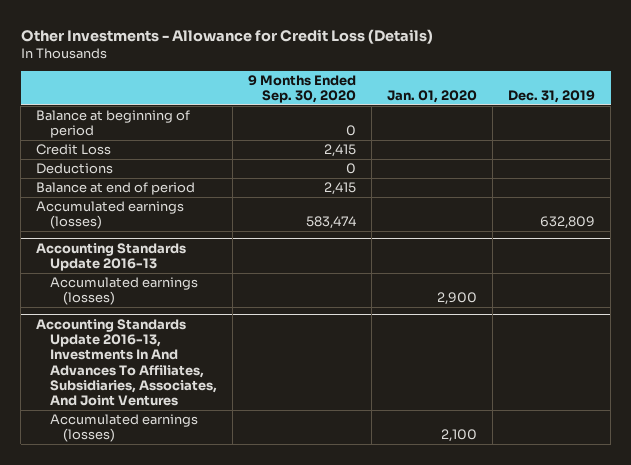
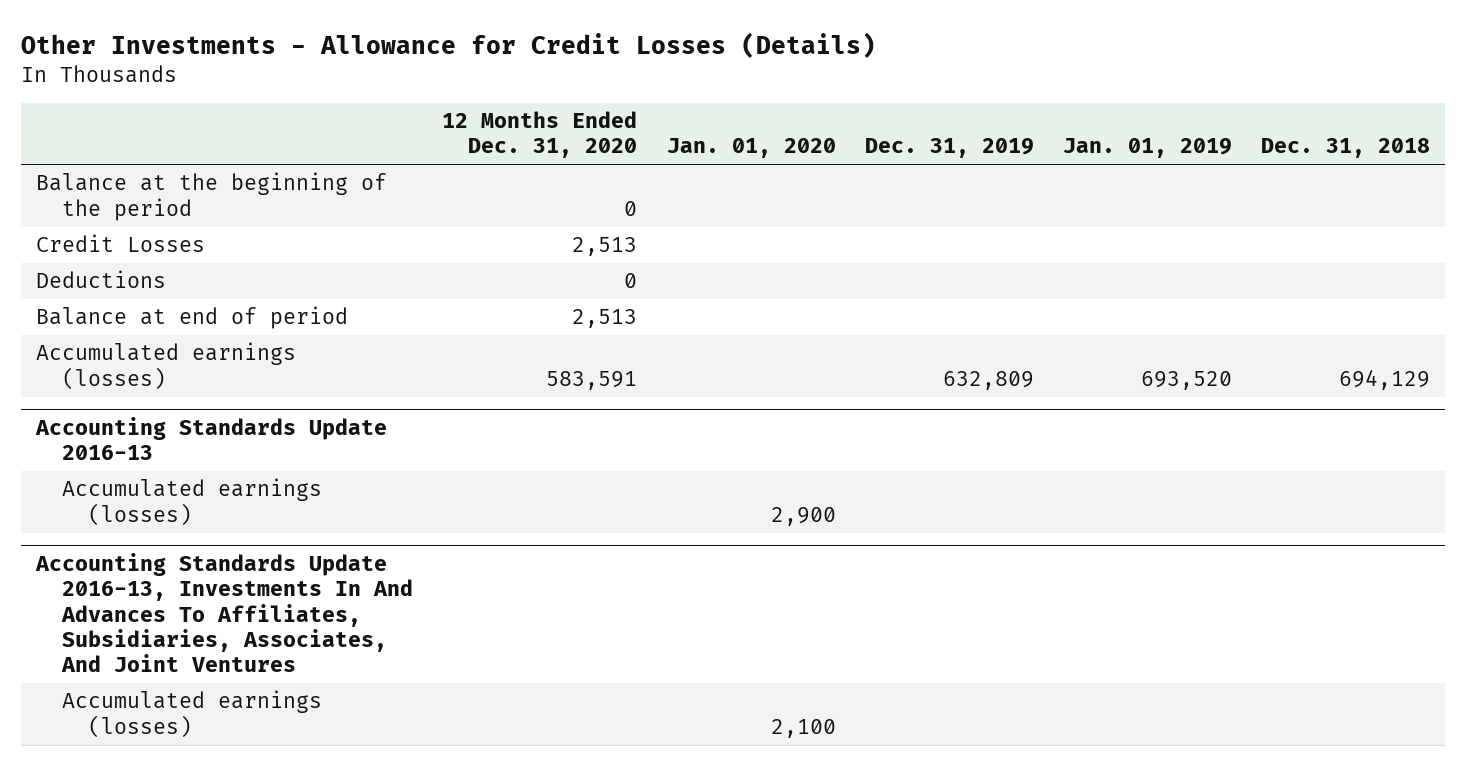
[20,28,433,44] Other Investments - Allowance for Credit Loss (Details) -> [21,31,877,58] Other Investments - Allowance for Credit Losses (Details)
[247,74,356,104] 9 Months Ended Sep. 30, 2020 -> none
none -> [442,111,638,159] 12 Months Ended Dec. 31, 2020
none -> [1063,138,1233,159] Jan. 01, 2019
none -> [1261,138,1431,159] Dec. 31, 2018
[36,110,191,139] Balance at beginning of period -> [35,172,387,221] Balance at the beginning of the period
[36,144,112,156] Credit Loss -> [35,234,205,253] Credit Losses

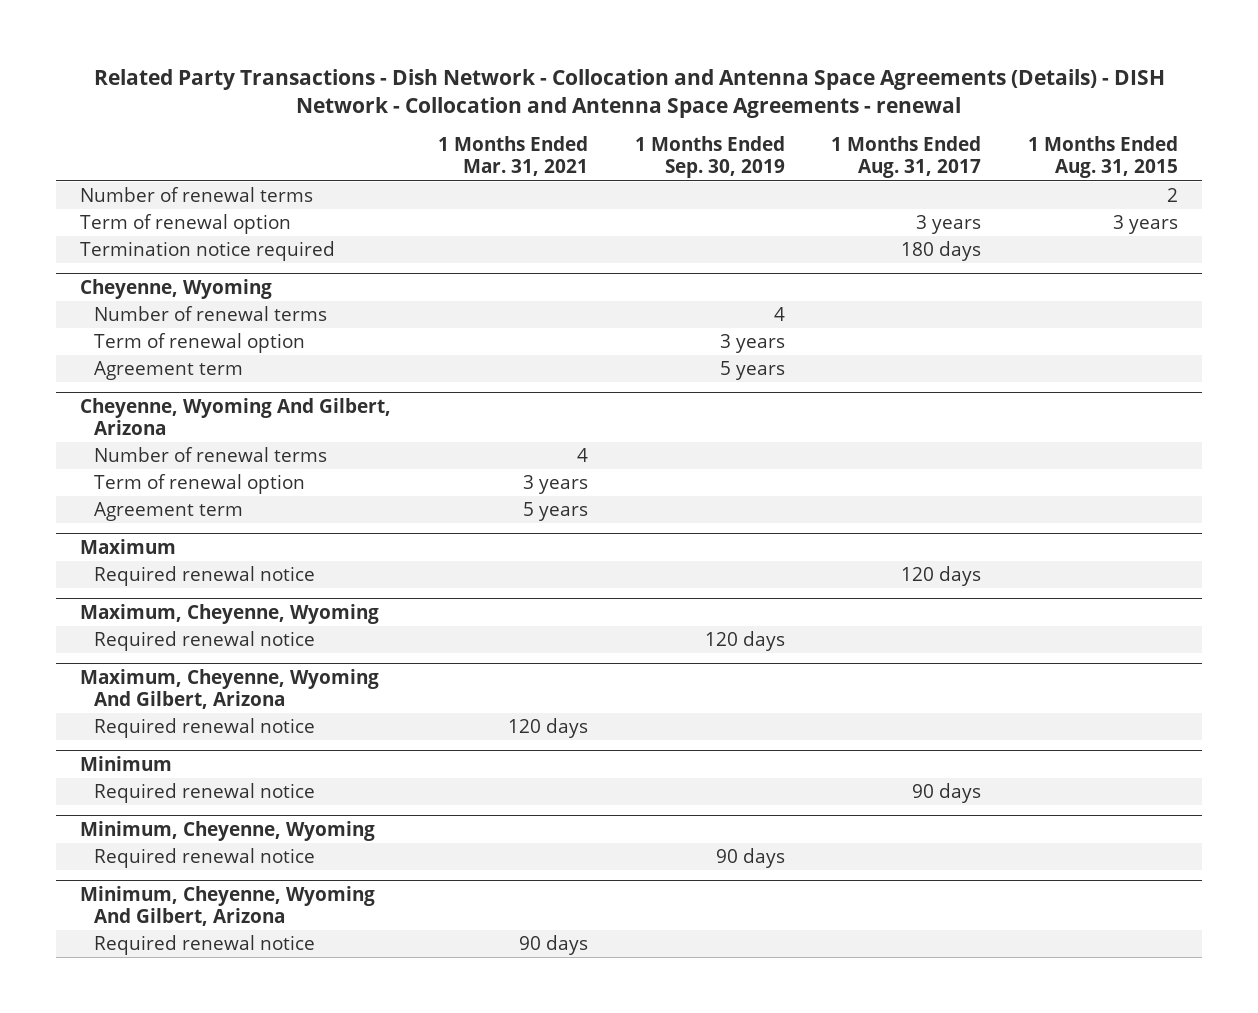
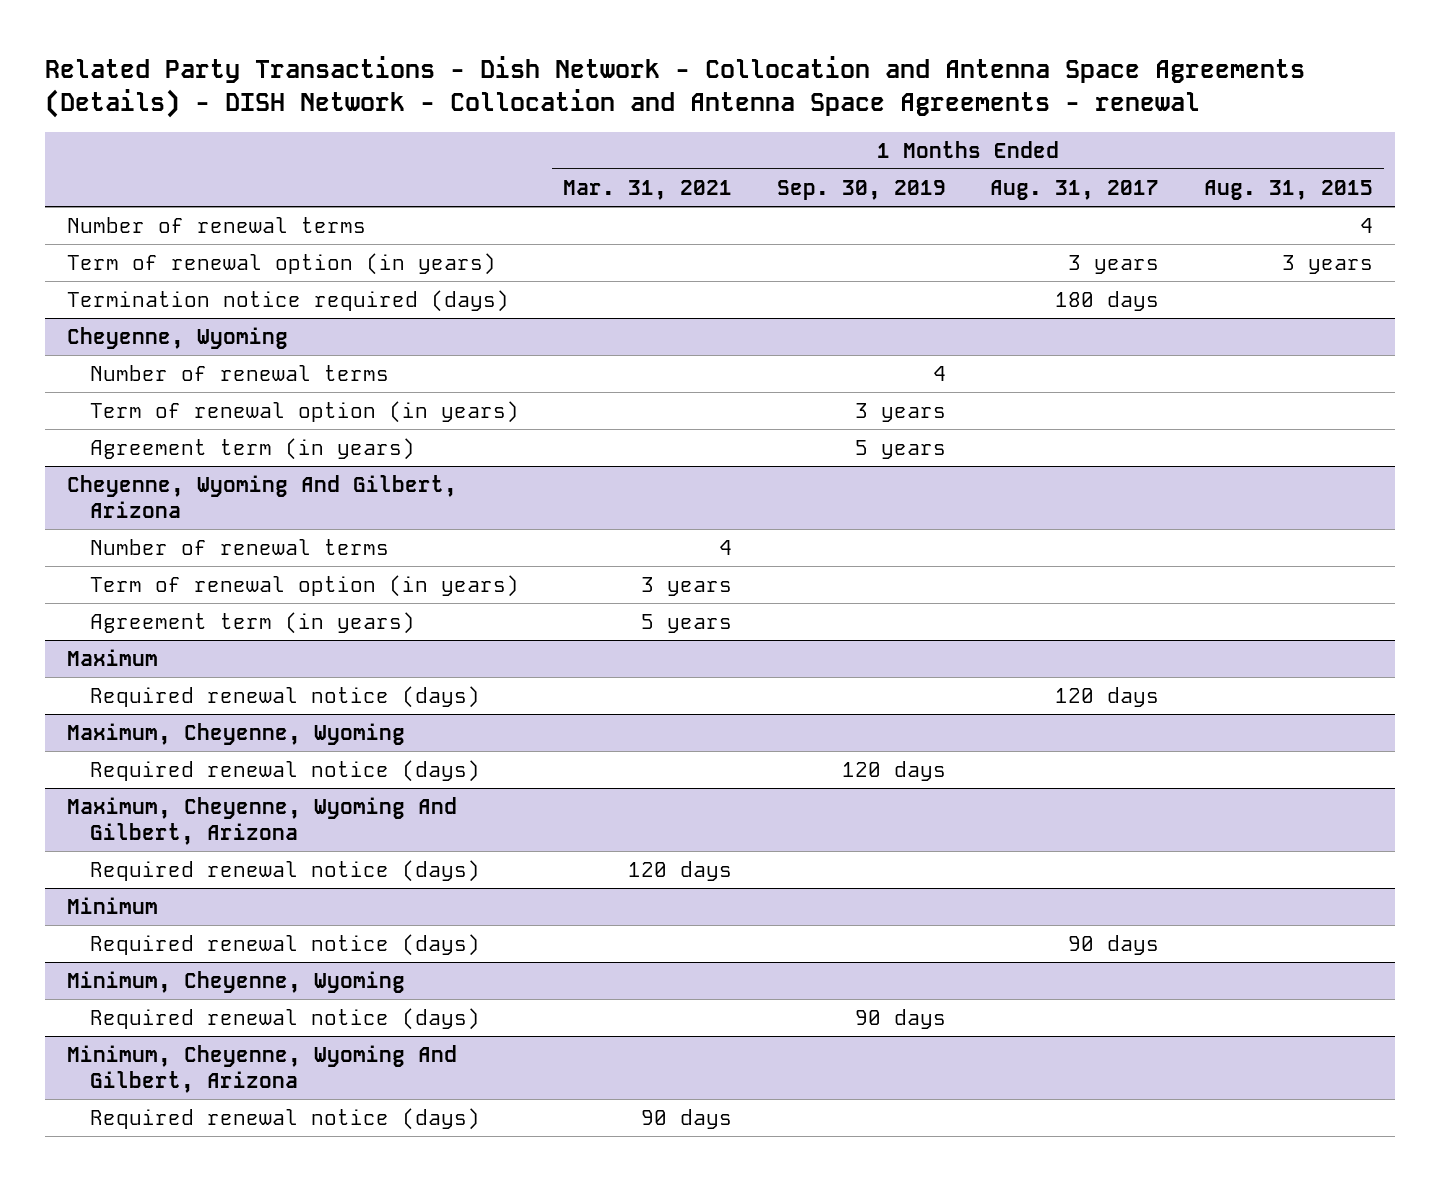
[1167,188,1179,203] 2 -> [1359,217,1373,233] 4
[79,214,291,235] Term of renewal option -> [67,252,497,275] Term of renewal option (in years)
[79,241,335,262] Termination notice required -> [67,289,510,312] Termination notice required (days)
[94,333,306,354] Term of renewal option -> [89,400,519,423] Term of renewal option (in years)
[94,361,244,381] Agreement term -> [89,437,415,460] Agreement term (in years)
[94,474,306,495] Term of renewal option -> [89,574,519,597] Term of renewal option (in years)
[94,502,244,522] Agreement term -> [89,611,415,634] Agreement term (in years)
[94,566,316,587] Required renewal notice -> [89,685,480,708] Required renewal notice (days)
[94,631,316,652] Required renewal notice -> [89,759,480,782] Required renewal notice (days)
[94,718,316,739] Required renewal notice -> [89,859,480,882] Required renewal notice (days)
[94,783,316,804] Required renewal notice -> [89,933,480,956] Required renewal notice (days)
[94,848,316,869] Required renewal notice -> [89,1007,480,1030] Required renewal notice (days)
[94,935,316,956] Required renewal notice -> [89,1107,480,1130] Required renewal notice (days)

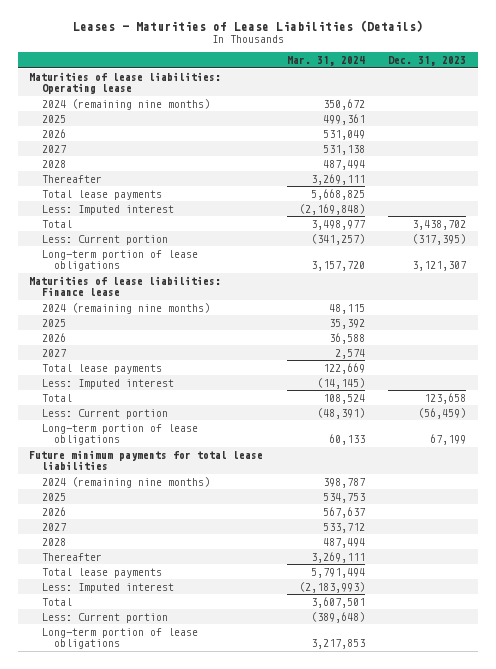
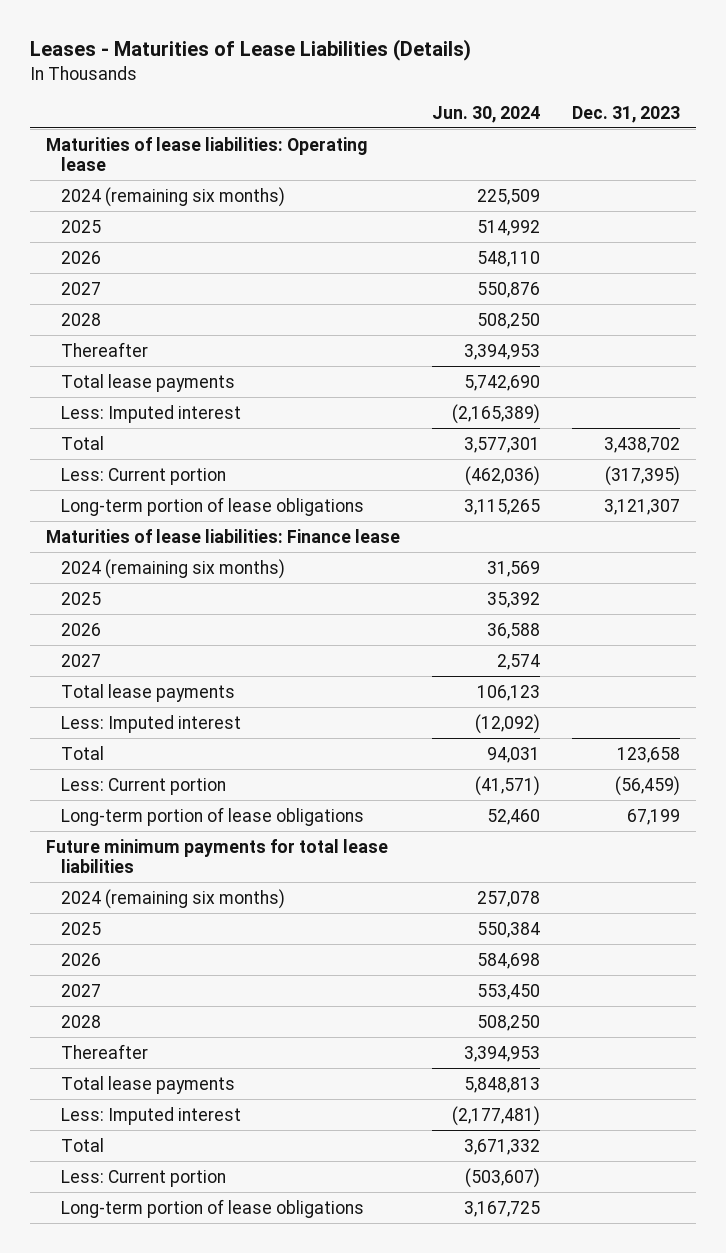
[286,56,365,67] Mar. 31, 2024 -> none
none -> [431,105,540,123] Jun. 30, 2024
[41,98,210,110] 2024 (remaining nine months) -> [60,186,285,207] 2024 (remaining six months)
[41,302,210,314] 2024 (remaining nine months) -> [60,558,285,579] 2024 (remaining six months)
[41,476,210,488] 2024 (remaining nine months) -> [60,888,285,909] 2024 (remaining six months)

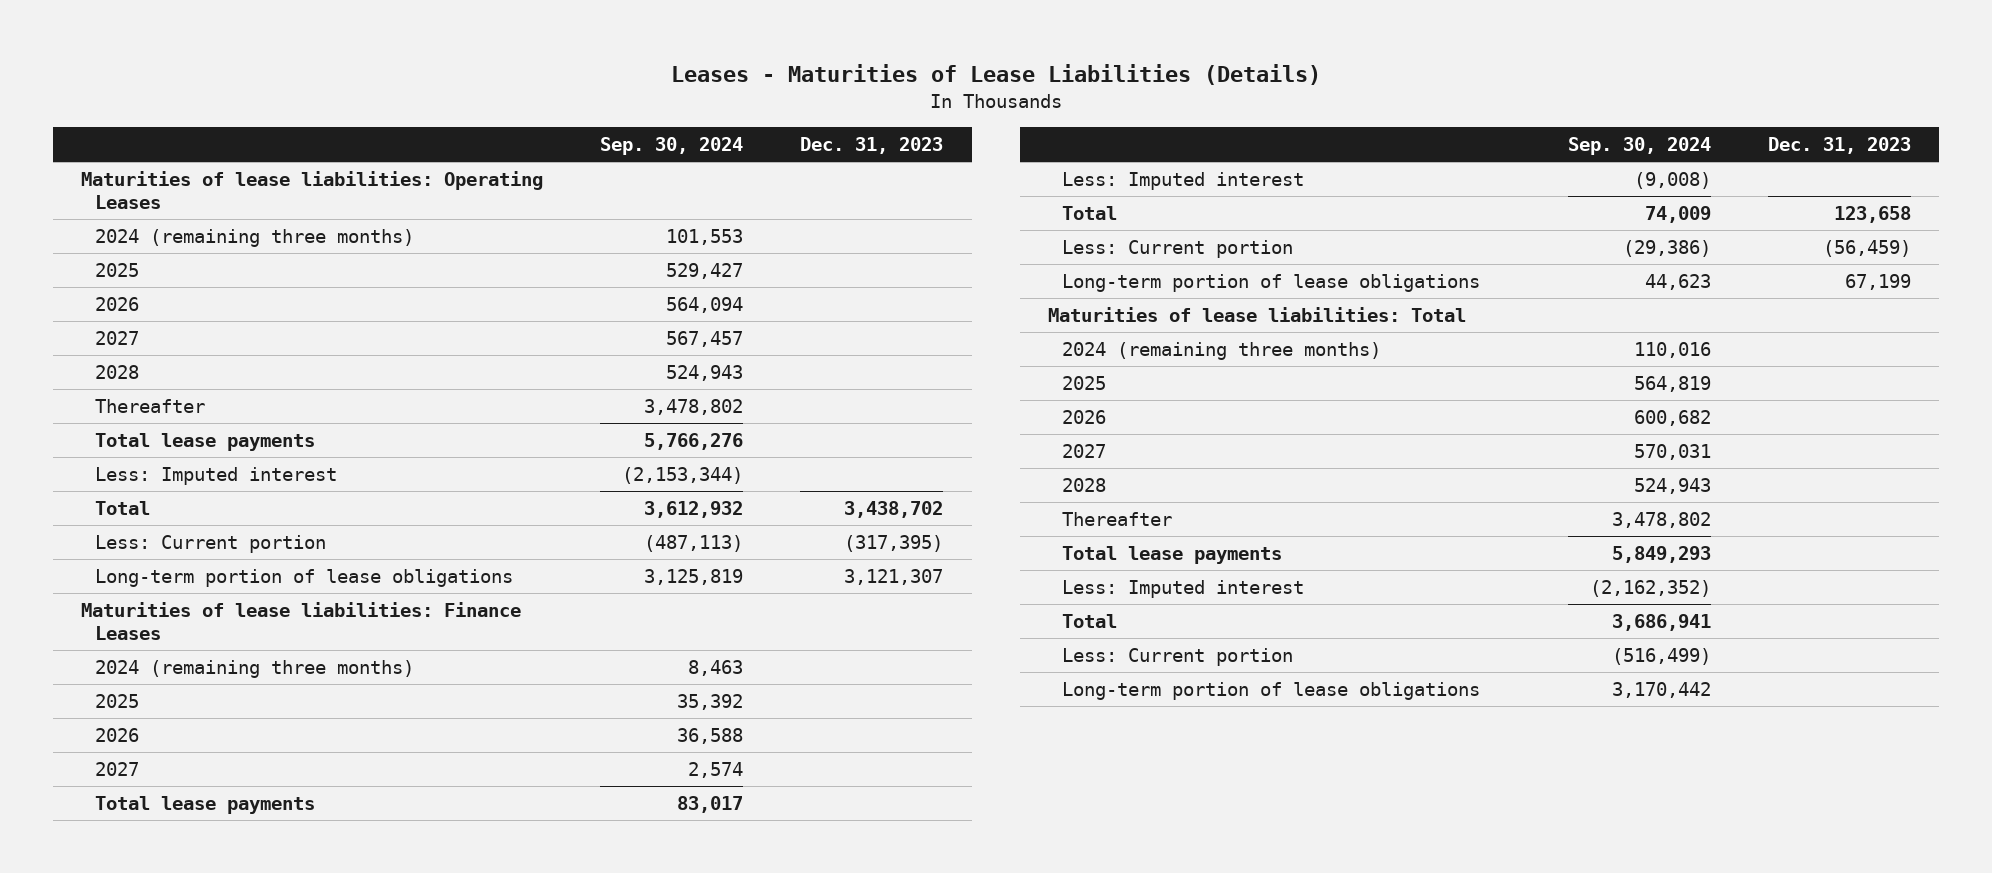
[431,105,540,123] Jun. 30, 2024 -> none
none -> [600,137,744,156] Sep. 30, 2024
[45,136,367,172] Maturities of lease liabilities: Operating lease -> [81,170,544,210] Maturities of lease liabilities: Operating Leases
[60,186,285,207] 2024 (remaining six months) -> [94,228,414,247] 2024 (remaining three months)
[45,528,400,543] Maturities of lease liabilities: Finance lease -> [81,601,522,641] Maturities of lease liabilities: Finance Leases
[60,558,285,579] 2024 (remaining six months) -> [94,659,414,678] 2024 (remaining three months)
[45,838,388,874] Future minimum payments for total lease liabilities -> [1048,306,1467,322] Maturities of lease liabilities: Total
[60,888,285,909] 2024 (remaining six months) -> [1061,341,1381,360] 2024 (remaining three months)

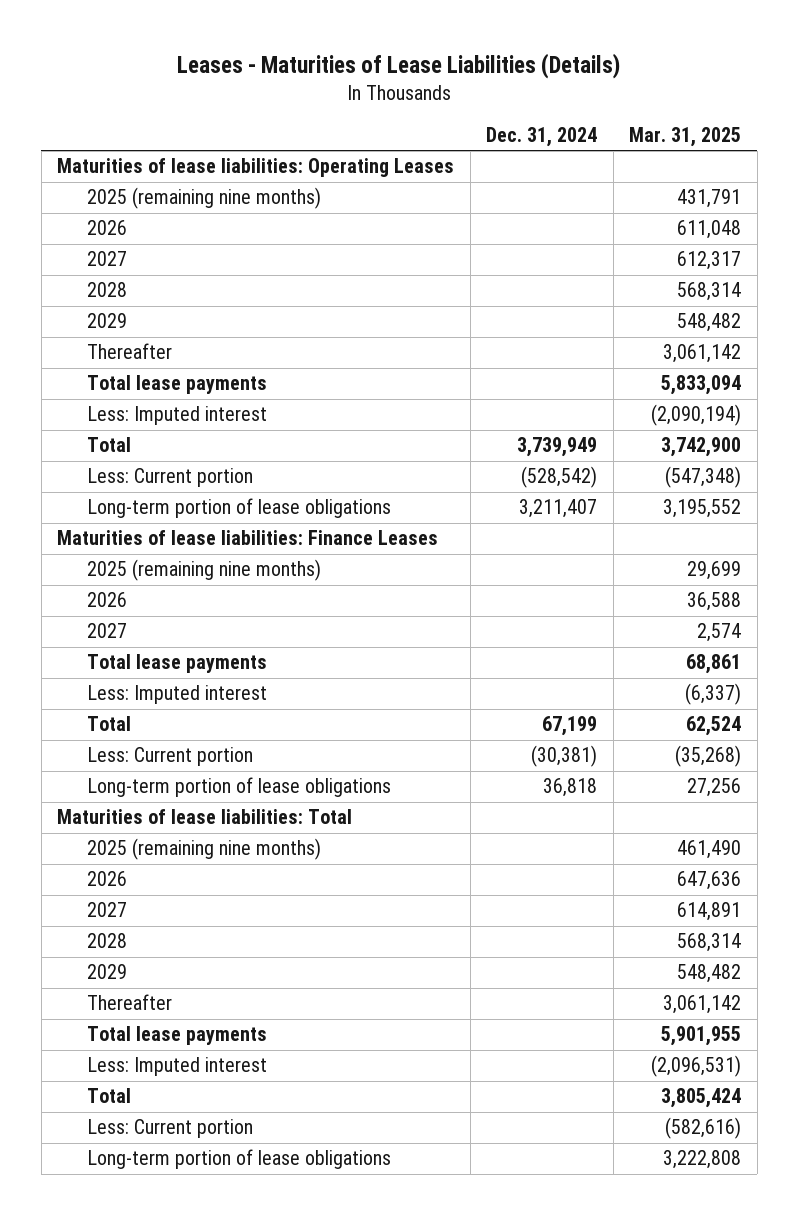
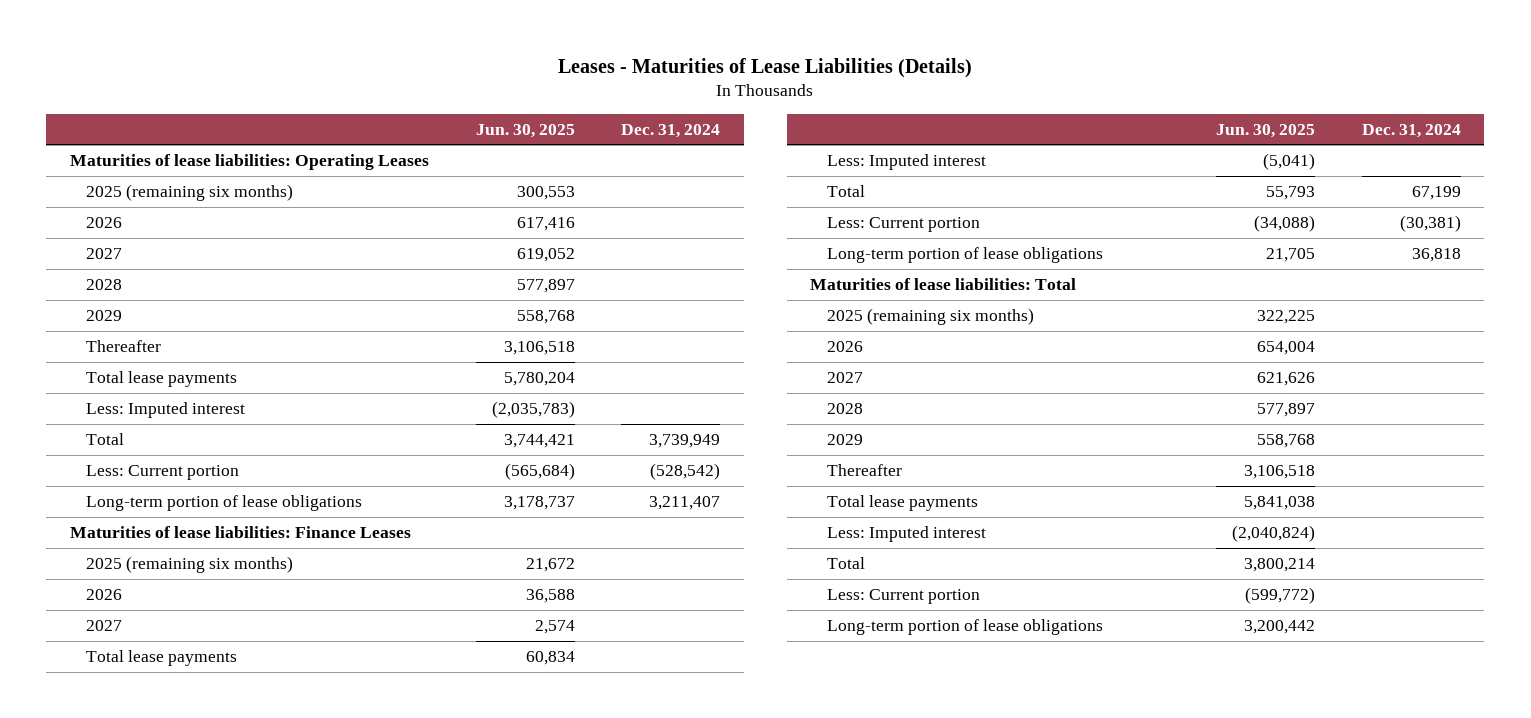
[629,126,742,147] Mar. 31, 2025 -> none
none -> [475,123,575,138] Jun. 30, 2025
[87,187,322,210] 2025 (remaining nine months) -> [85,183,293,201] 2025 (remaining six months)
[87,559,322,582] 2025 (remaining nine months) -> [85,555,293,573] 2025 (remaining six months)
[87,838,322,861] 2025 (remaining nine months) -> [826,307,1034,325] 2025 (remaining six months)

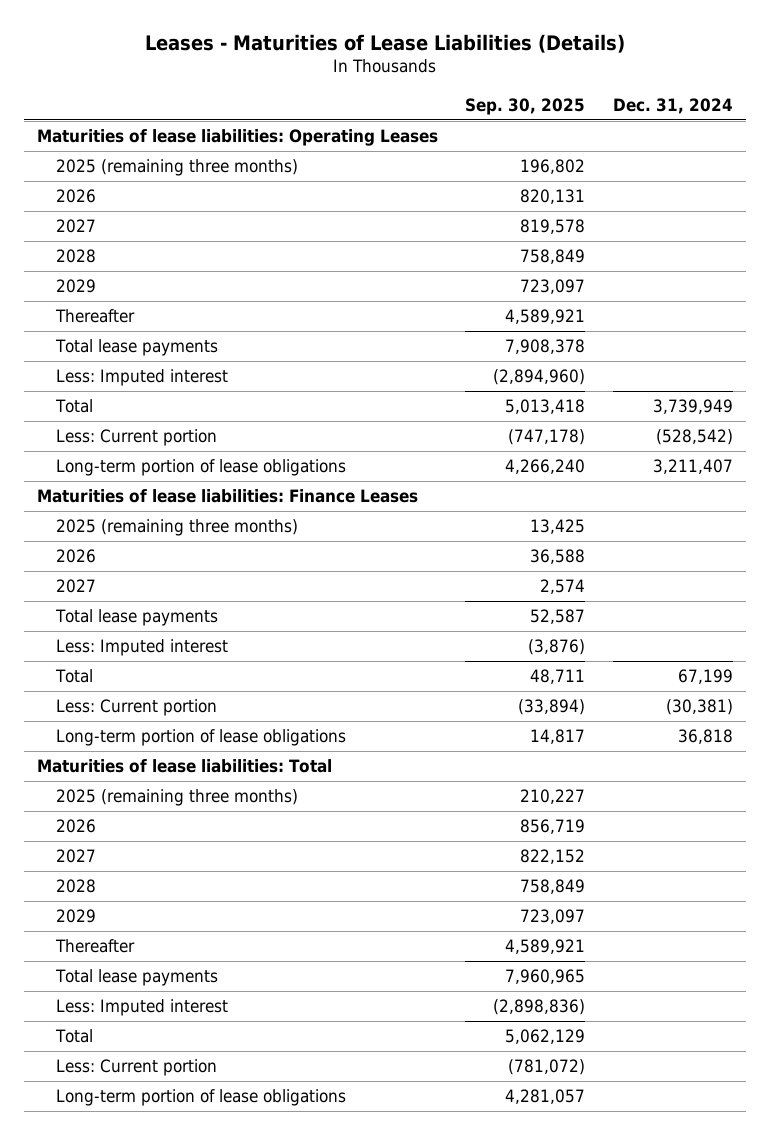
[475,123,575,138] Jun. 30, 2025 -> none
none -> [465,97,586,115] Sep. 30, 2025
[85,183,293,201] 2025 (remaining six months) -> [55,159,298,177] 2025 (remaining three months)
[85,555,293,573] 2025 (remaining six months) -> [55,519,298,537] 2025 (remaining three months)
[826,307,1034,325] 2025 (remaining six months) -> [55,789,298,807] 2025 (remaining three months)

